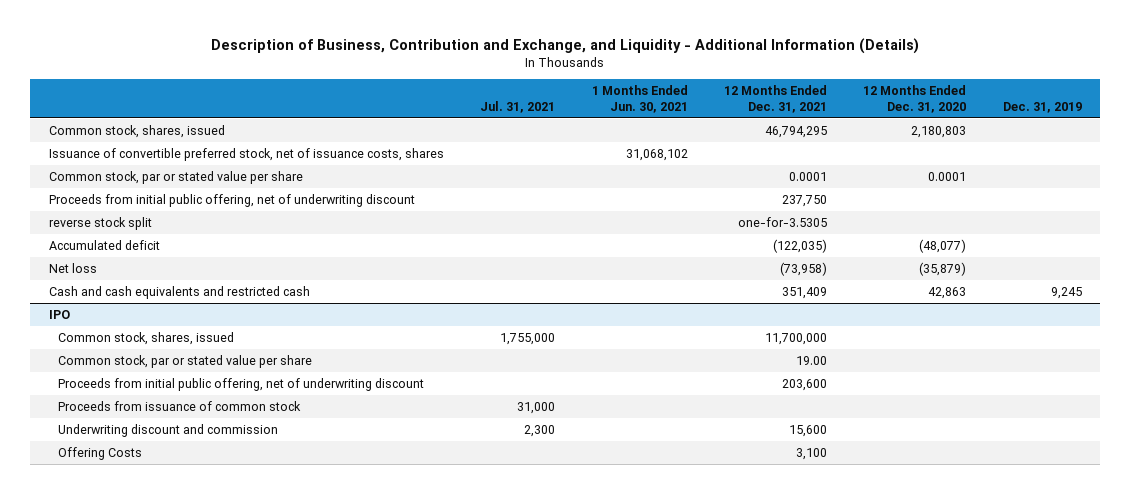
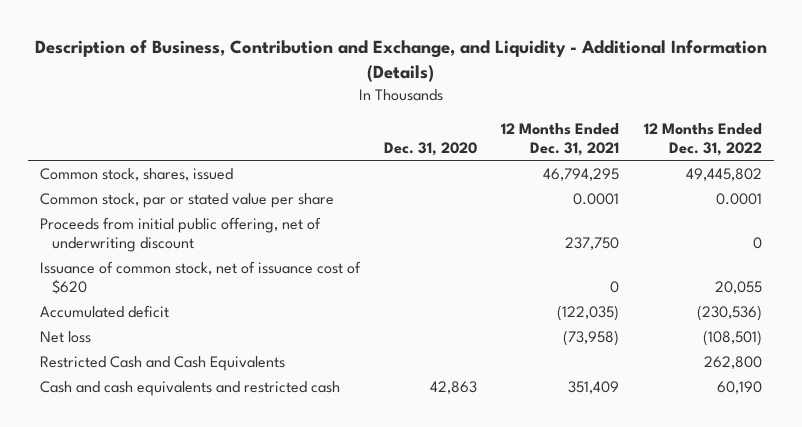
[480,100,556,113] Jul. 31, 2021 -> none
[591,85,688,113] 1 Months Ended Jun. 30, 2021 -> none
[863,85,967,113] 12 Months Ended Dec. 31, 2020 -> none
[1002,101,1082,113] Dec. 31, 2019 -> none
none -> [384,142,478,157] Dec. 31, 2020
none -> [643,122,762,157] 12 Months Ended Dec. 31, 2022
[48,147,444,161] Issuance of convertible preferred stock, net of issuance costs, shares -> none
[48,216,152,230] reverse stock split -> none
none -> [39,260,361,295] Issuance of common stock, net of issuance cost of $620
none -> [39,355,285,371] Restricted Cash and Cash Equivalents
[48,309,70,319] IPO -> none
[58,331,235,345] Common stock, shares, issued -> none
[58,354,313,368] Common stock, par or stated value per share -> none
[58,377,425,391] Proceeds from initial public offering, net of underwriting discount -> none
[58,400,302,411] Proceeds from issuance of common stock -> none
[58,423,279,437] Underwriting discount and commission -> none
[58,446,143,460] Offering Costs -> none

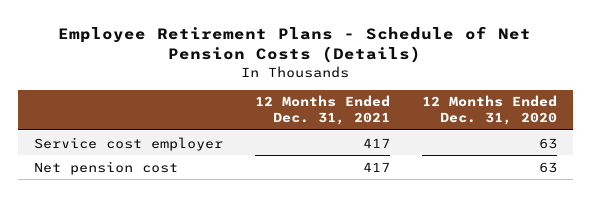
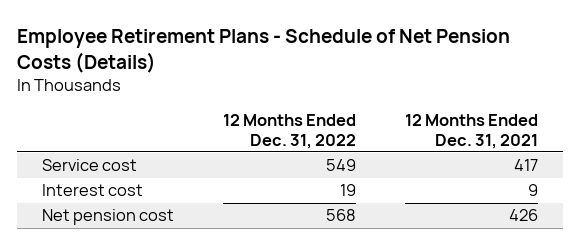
[421,95,557,126] 12 Months Ended Dec. 31, 2020 -> none
none -> [222,114,356,149] 12 Months Ended Dec. 31, 2022
[34,136,224,151] Service cost employer -> [41,159,137,172] Service cost
none -> [41,184,143,197] Interest cost
[362,161,390,172] 417 -> [509,209,539,222] 426

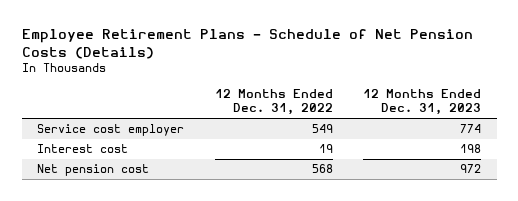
[405,114,539,149] 12 Months Ended Dec. 31, 2021 -> none
none -> [363,88,482,116] 12 Months Ended Dec. 31, 2023
[41,159,137,172] Service cost -> [36,124,184,137] Service cost employer

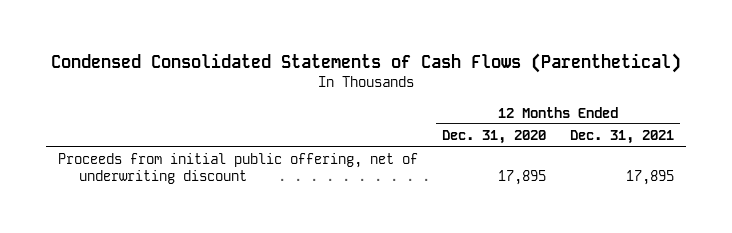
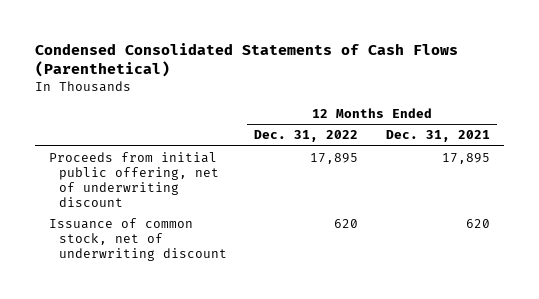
[441,130,546,145] Dec. 31, 2020 -> none
none -> [254,130,359,143] Dec. 31, 2022
none -> [49,217,227,261] Issuance of common stock, net of underwriting discount

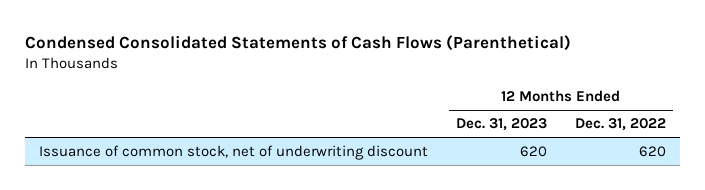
[385,130,490,143] Dec. 31, 2021 -> none
none -> [455,118,547,132] Dec. 31, 2023
[49,151,219,207] Proceeds from initial public offering, net of underwriting discount -> none

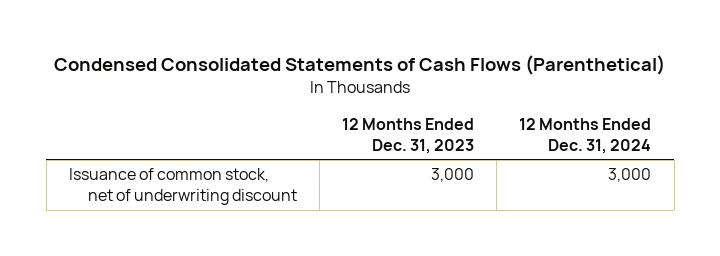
[574,118,666,132] Dec. 31, 2022 -> none
none -> [519,117,652,154] 12 Months Ended Dec. 31, 2024
[519,146,547,158] 620 -> [431,168,475,183] 3,000

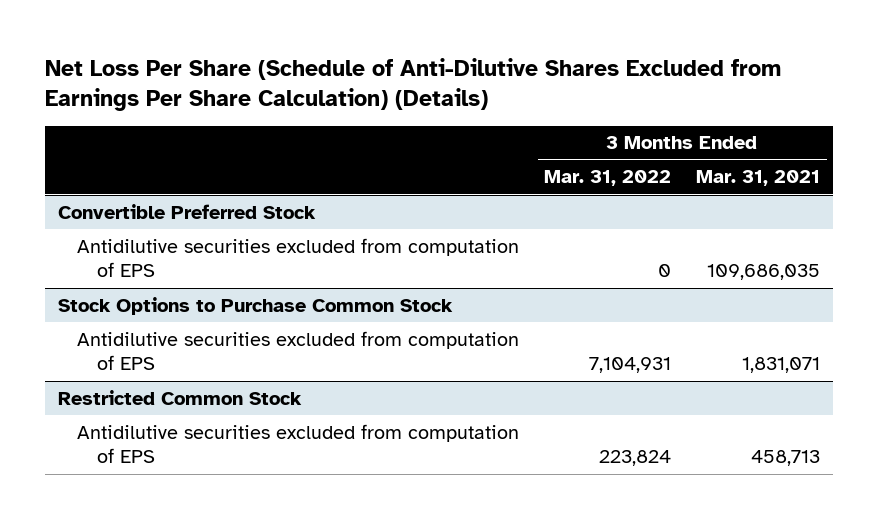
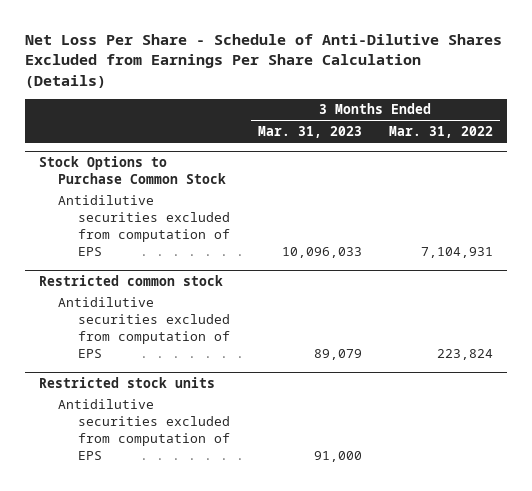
[45,57,782,112] Net Loss Per Share (Schedule of Anti-Dilutive Shares Excluded from Earnings Per Share Calculation) (Details) -> [24,34,502,88] Net Loss Per Share - Schedule of Anti-Dilutive Shares Excluded from Earnings Per Share Calculation (Details)
[696,170,821,187] Mar. 31, 2021 -> none
none -> [257,125,362,138] Mar. 31, 2023
[57,203,316,219] Convertible Preferred Stock -> none
[77,237,520,278] Antidilutive securities excluded from computation of EPS -> none
[57,389,302,405] Restricted Common Stock -> [38,274,223,286] Restricted common stock
none -> [38,376,215,388] Restricted stock units
none -> [58,399,231,461] Antidilutive securities excluded from computation of EPS

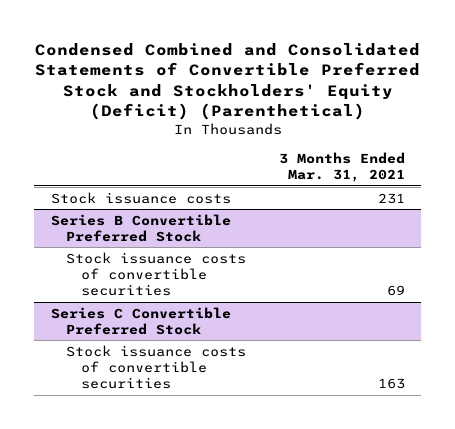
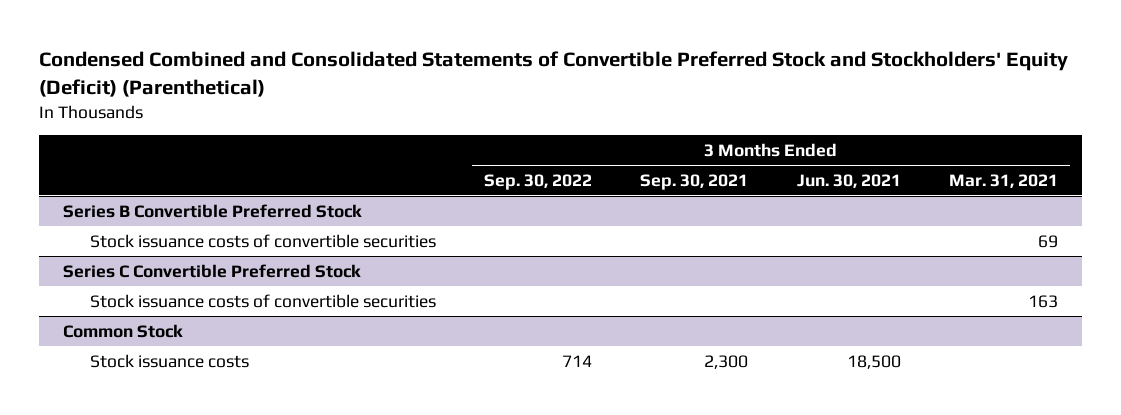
none -> [483,173,592,190] Sep. 30, 2022
none -> [640,173,749,190] Sep. 30, 2021
none -> [796,173,901,188] Jun. 30, 2021
[50,191,231,204] Stock issuance costs -> none
none -> [62,323,183,338] Common Stock
none -> [89,353,249,368] Stock issuance costs

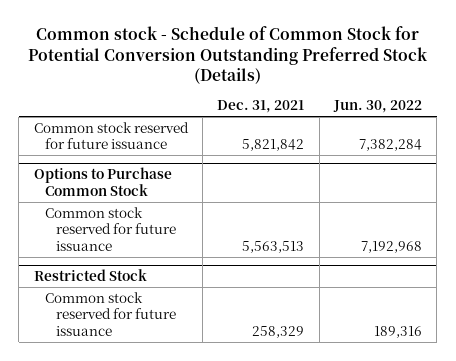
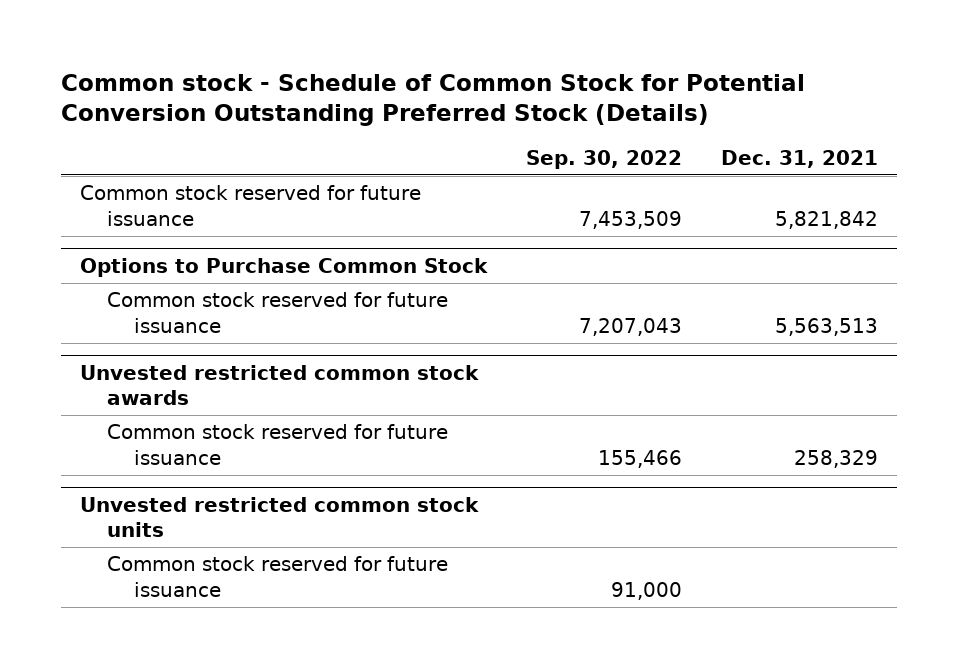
[333,100,423,114] Jun. 30, 2022 -> none
none -> [525,149,682,169] Sep. 30, 2022
[33,269,147,282] Restricted Stock -> [79,364,479,406] Unvested restricted common stock awards
none -> [79,496,479,538] Unvested restricted common stock units
none -> [107,556,449,597] Common stock reserved for future issuance

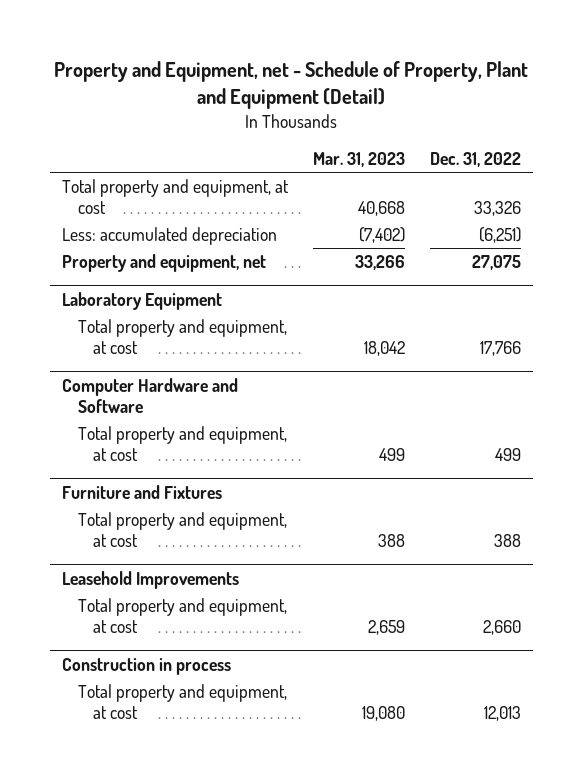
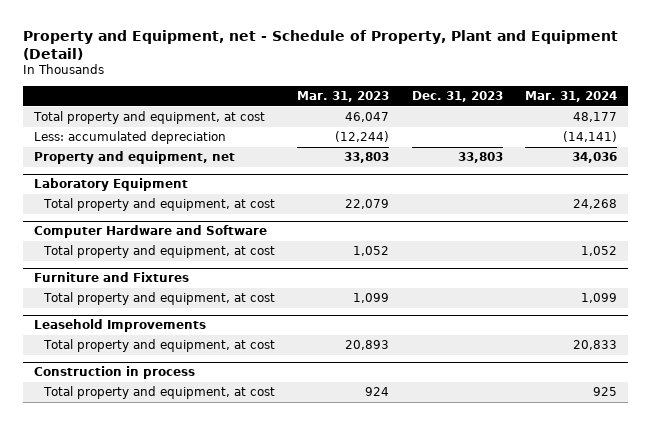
[429,152,521,168] Dec. 31, 2022 -> none
none -> [411,90,503,102] Dec. 31, 2023
none -> [525,90,618,102] Mar. 31, 2024
[357,201,405,217] 40,668 -> [345,112,390,123] 46,047
[358,226,405,243] (7,402) -> [335,131,390,143] (12,244)
[354,254,405,270] 33,266 -> [344,152,390,164] 33,803
[363,341,405,357] 18,042 -> [345,199,390,210] 22,079
[378,448,405,462] 499 -> [353,246,390,257] 1,052
[377,534,405,548] 388 -> [353,293,390,304] 1,099
[367,620,405,636] 2,659 -> [345,340,390,351] 20,893
[361,706,405,722] 19,080 -> [365,387,390,397] 924

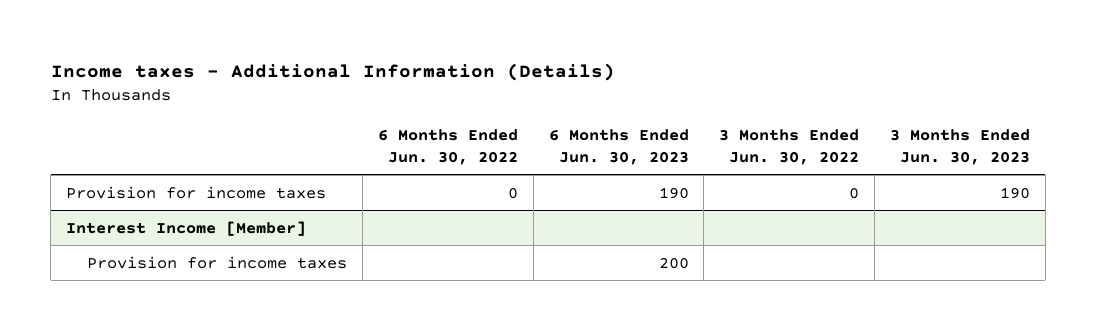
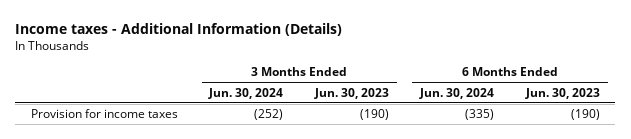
[377,128,518,165] 6 Months Ended Jun. 30, 2022 -> none
[719,128,860,165] 3 Months Ended Jun. 30, 2022 -> none
none -> [208,87,284,99] Jun. 30, 2024
none -> [419,87,495,99] Jun. 30, 2024
[66,220,307,236] Interest Income [Member] -> none
[87,255,348,269] Provision for income taxes -> none
[658,186,689,199] 190 -> [570,109,600,121] (190)
[999,186,1030,199] 190 -> [359,109,389,121] (190)

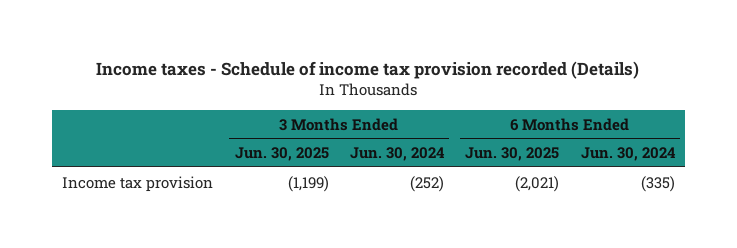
[15,22,343,36] Income taxes - Additional Information (Details) -> [96,60,640,79] Income taxes - Schedule of income tax provision recorded (Details)
[313,87,389,99] Jun. 30, 2023 -> none
[524,87,600,99] Jun. 30, 2023 -> none
none -> [234,147,329,162] Jun. 30, 2025
none -> [465,147,560,162] Jun. 30, 2025
[31,109,179,119] Provision for income taxes -> [62,175,214,192] Income tax provision

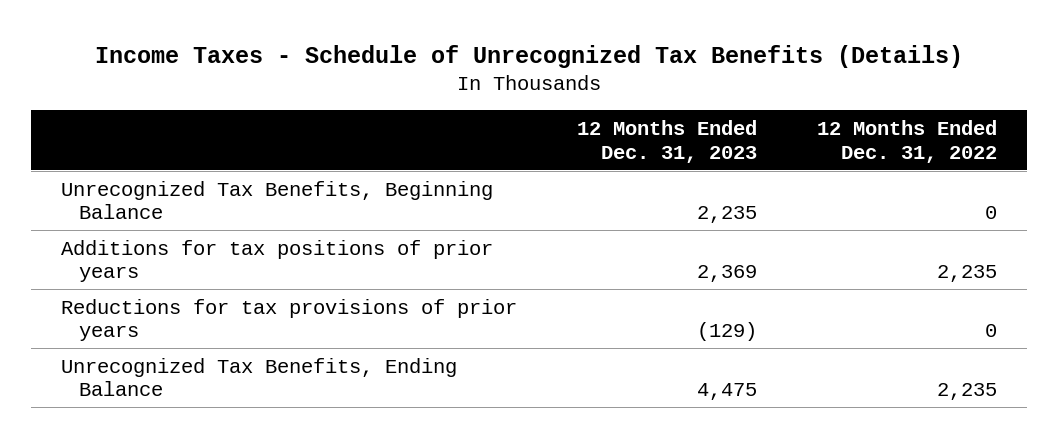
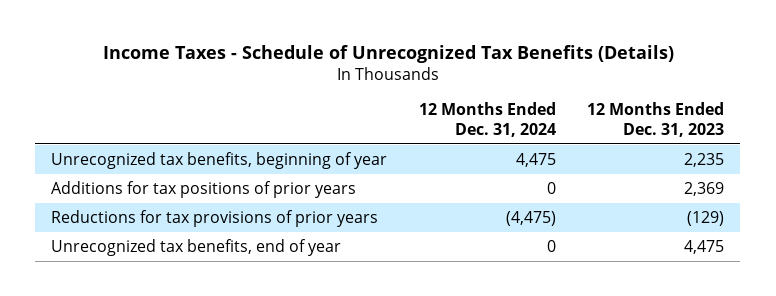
[816,120,997,163] 12 Months Ended Dec. 31, 2022 -> none
none -> [418,102,556,137] 12 Months Ended Dec. 31, 2024
[60,180,493,220] Unrecognized Tax Benefits, Beginning Balance -> [51,151,388,169] Unrecognized tax benefits, beginning of year
[60,357,457,397] Unrecognized Tax Benefits, Ending Balance -> [51,238,342,256] Unrecognized tax benefits, end of year

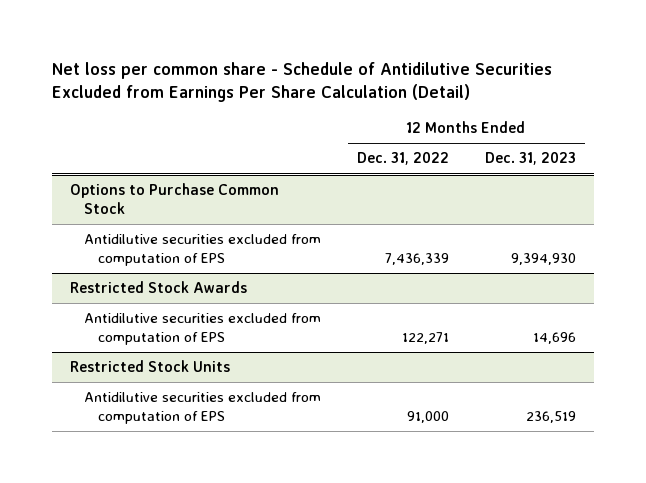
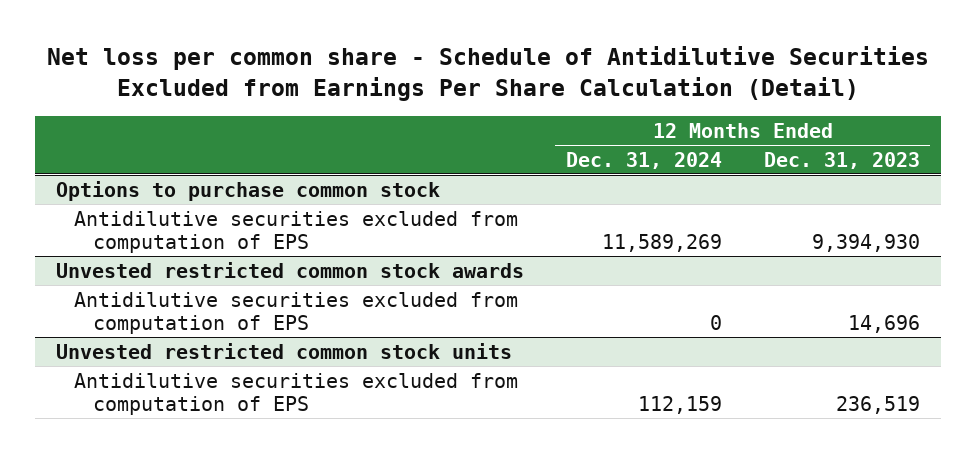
[356,152,449,166] Dec. 31, 2022 -> none
none -> [565,151,722,169] Dec. 31, 2024
[69,183,279,215] Options to Purchase Common Stock -> [55,180,440,201] Options to purchase common stock
[69,281,247,294] Restricted Stock Awards -> [55,261,524,278] Unvested restricted common stock awards
[69,360,230,373] Restricted Stock Units -> [55,342,512,359] Unvested restricted common stock units

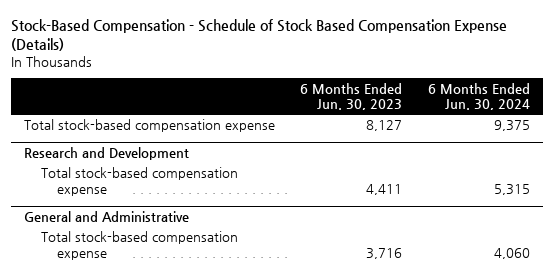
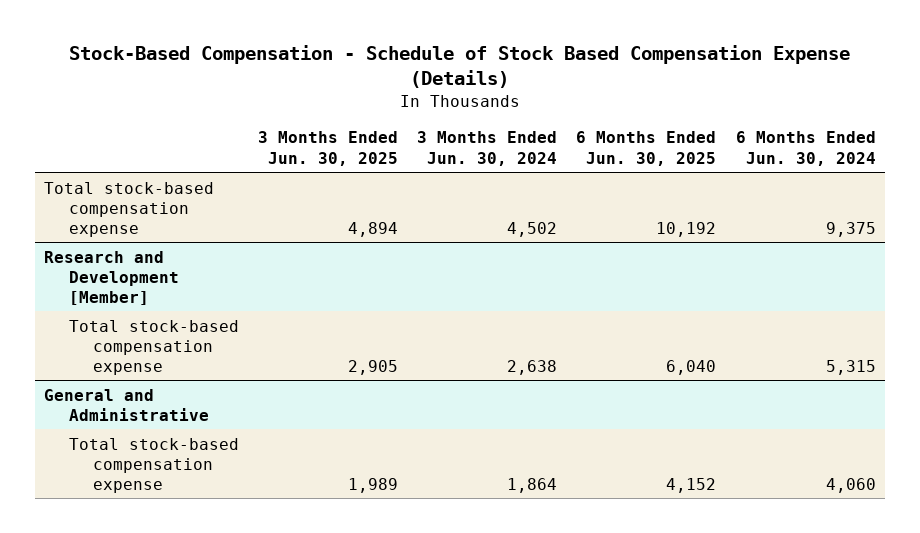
[300,82,403,111] 6 Months Ended Jun. 30, 2023 -> none
none -> [257,131,398,166] 3 Months Ended Jun. 30, 2025
none -> [417,131,558,166] 3 Months Ended Jun. 30, 2024
none -> [576,131,717,166] 6 Months Ended Jun. 30, 2025
[24,147,190,161] Research and Development -> [44,250,179,305] Research and Development [Member]

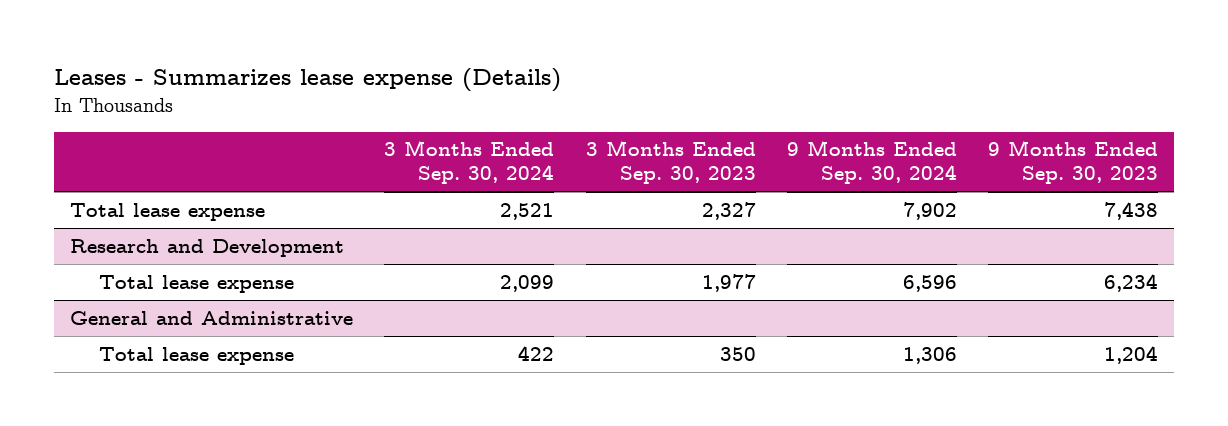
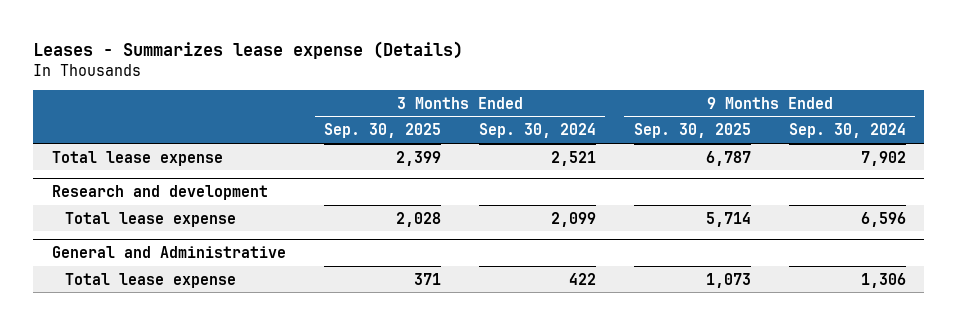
[585,140,756,185] 3 Months Ended Sep. 30, 2023 -> none
[988,140,1159,185] 9 Months Ended Sep. 30, 2023 -> none
none -> [324,123,442,139] Sep. 30, 2025
none -> [633,123,751,139] Sep. 30, 2025
[69,238,344,257] Research and Development -> [52,185,269,201] Research and development

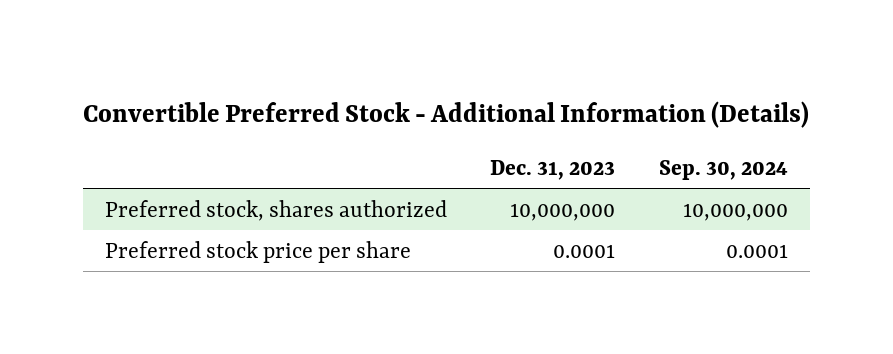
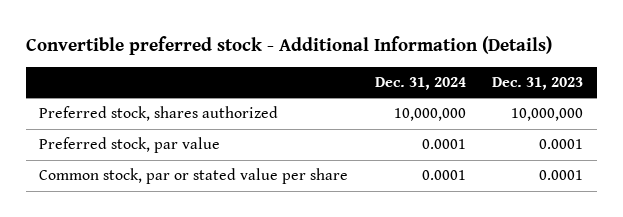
[83,100,810,128] Convertible Preferred Stock - Additional Information (Details) -> [25,35,552,55] Convertible preferred stock - Additional Information (Details)
[659,159,789,180] Sep. 30, 2024 -> none
none -> [374,76,466,90] Dec. 31, 2024
[104,240,411,263] Preferred stock price per share -> [39,137,221,154] Preferred stock, par value
none -> [39,168,349,185] Common stock, par or stated value per share

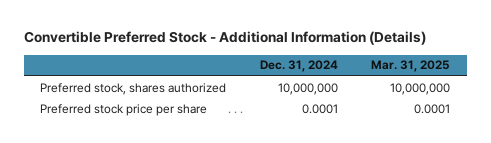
[25,35,552,55] Convertible preferred stock - Additional Information (Details) -> [23,31,426,46] Convertible Preferred Stock - Additional Information (Details)
[492,76,584,90] Dec. 31, 2023 -> none
none -> [371,60,451,73] Mar. 31, 2025
[39,168,349,185] Common stock, par or stated value per share -> none
[39,137,221,154] Preferred stock, par value -> [40,103,208,116] Preferred stock price per share

